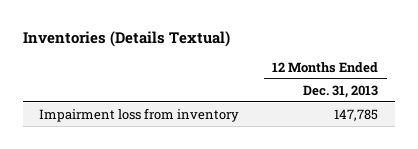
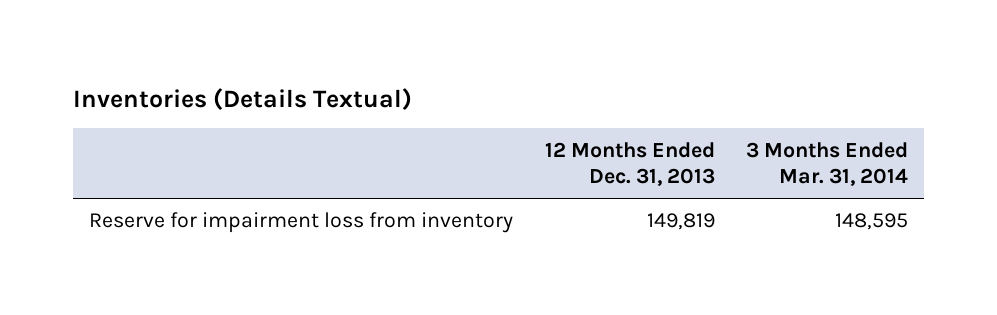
none -> [746,141,909,187] 3 Months Ended Mar. 31, 2014
[39,108,240,123] Impairment loss from inventory -> [88,212,513,234] Reserve for impairment loss from inventory
[334,109,379,122] 147,785 -> [646,213,715,231] 149,819

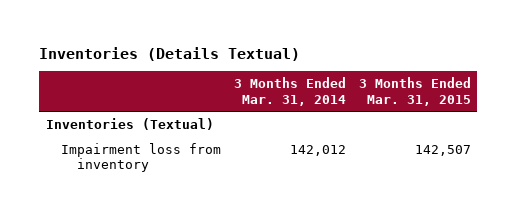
[544,141,715,187] 12 Months Ended Dec. 31, 2013 -> none
none -> [358,77,471,106] 3 Months Ended Mar. 31, 2015
none -> [45,118,214,131] Inventories (Textual)
[88,212,513,234] Reserve for impairment loss from inventory -> [61,143,222,173] Impairment loss from inventory
[835,213,909,231] 148,595 -> [289,145,346,157] 142,012

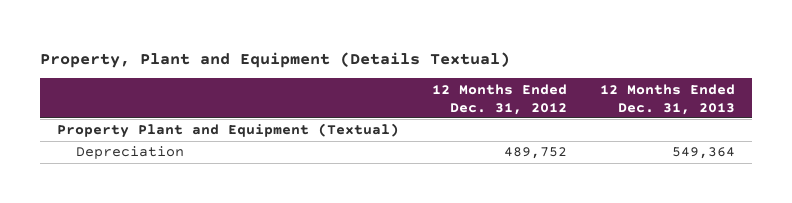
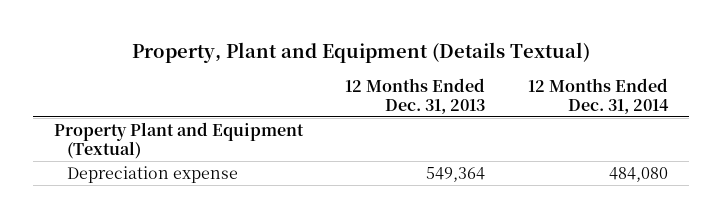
[431,83,567,115] 12 Months Ended Dec. 31, 2012 -> none
none -> [527,77,669,114] 12 Months Ended Dec. 31, 2014
[75,146,184,160] Depreciation -> [66,165,238,183] Depreciation expense

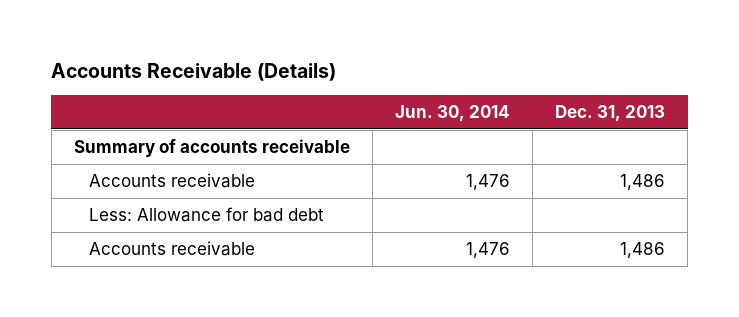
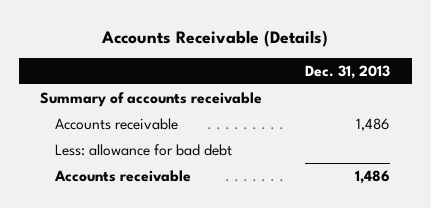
[395,105,511,123] Jun. 30, 2014 -> none
[88,207,324,223] Less: Allowance for bad debt -> [55,143,233,156] Less: allowance for bad debt

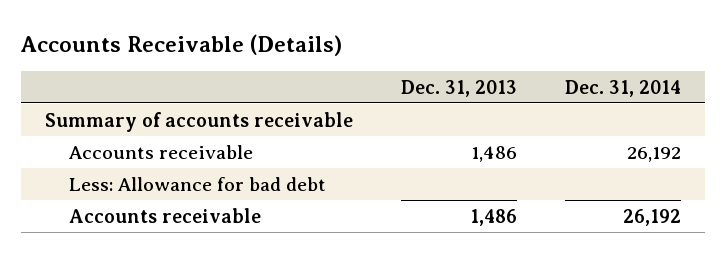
none -> [564,79,681,97] Dec. 31, 2014
[55,143,233,156] Less: allowance for bad debt -> [69,176,327,191] Less: Allowance for bad debt

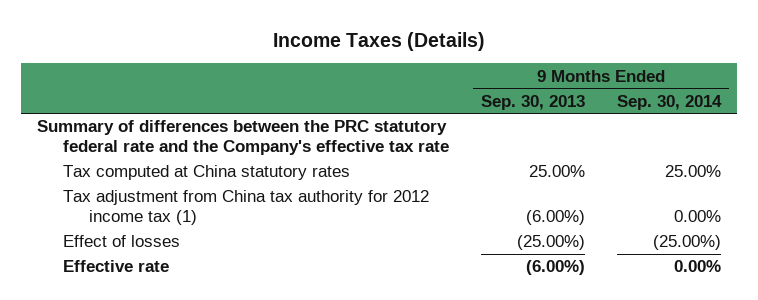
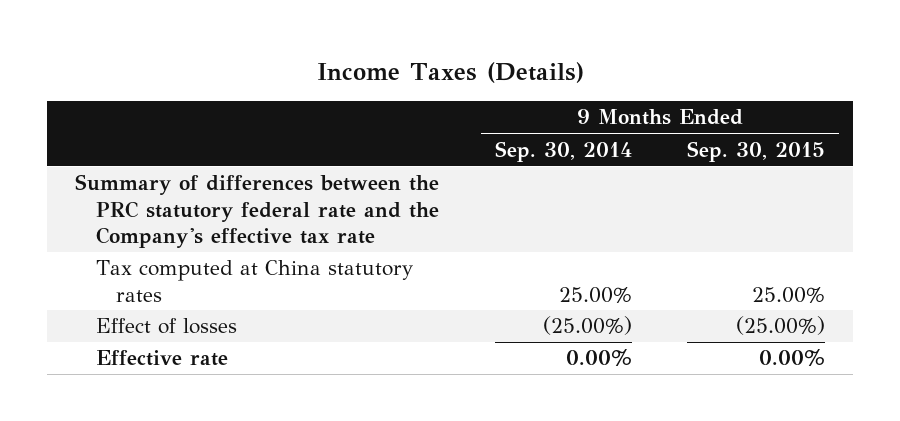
[480,94,585,110] Sep. 30, 2013 -> none
none -> [687,140,826,162] Sep. 30, 2015
[62,190,429,226] Tax adjustment from China tax authority for 2012 income tax (1) -> none

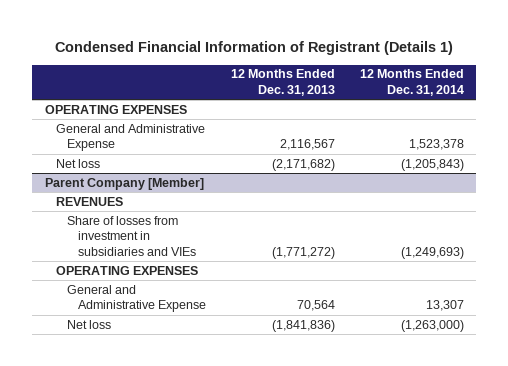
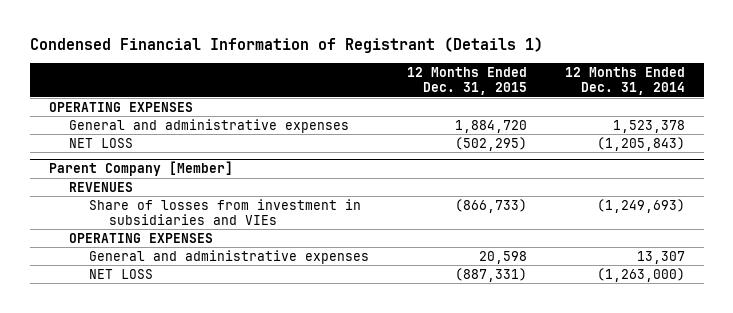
[230,69,335,97] 12 Months Ended Dec. 31, 2013 -> none
none -> [406,67,527,96] 12 Months Ended Dec. 31, 2015
[55,123,205,152] General and Administrative Expense -> [68,118,349,133] General and administrative expenses
[55,158,100,168] Net loss -> [68,137,133,148] NET LOSS
[66,284,206,313] General and Administrative Expense -> [88,249,369,264] General and administrative expenses
[66,319,111,329] Net loss -> [88,268,153,279] NET LOSS

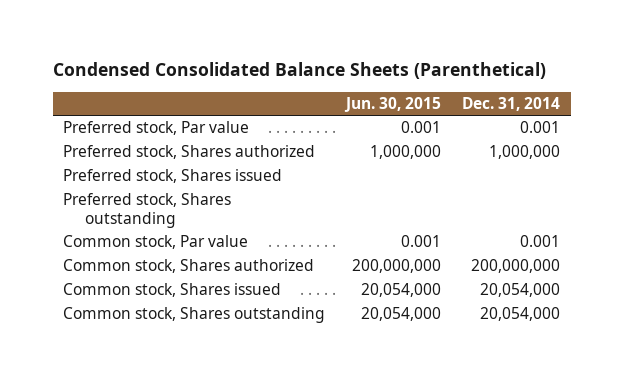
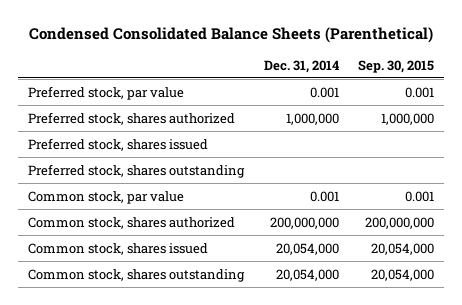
[344,97,442,113] Jun. 30, 2015 -> none
none -> [358,59,435,73] Sep. 30, 2015
[63,121,250,136] Preferred stock, Par value -> [27,85,184,100] Preferred stock, par value
[63,145,316,160] Preferred stock, Shares authorized -> [27,111,235,125] Preferred stock, shares authorized
[63,169,283,184] Preferred stock, Shares issued -> [27,137,208,151] Preferred stock, shares issued
[63,193,232,229] Preferred stock, Shares outstanding -> [27,163,245,178] Preferred stock, shares outstanding
[63,235,249,250] Common stock, Par value -> [27,190,184,204] Common stock, par value
[63,259,315,274] Common stock, Shares authorized -> [27,216,235,229] Common stock, shares authorized
[63,283,282,298] Common stock, Shares issued -> [27,242,208,255] Common stock, shares issued
[63,307,326,324] Common stock, Shares outstanding -> [27,268,245,282] Common stock, shares outstanding

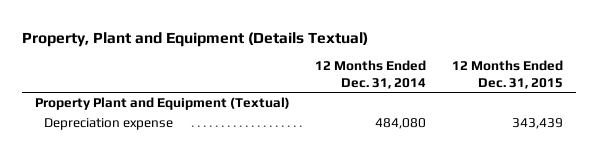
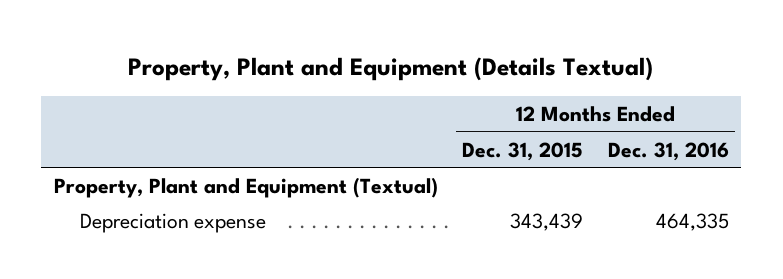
[315,60,427,89] 12 Months Ended Dec. 31, 2014 -> none
none -> [608,141,730,161] Dec. 31, 2016
[34,97,290,111] Property Plant and Equipment (Textual) -> [53,176,438,198] Property, Plant and Equipment (Textual)

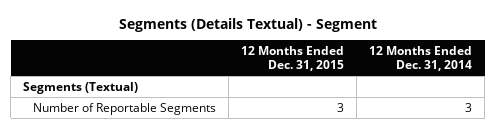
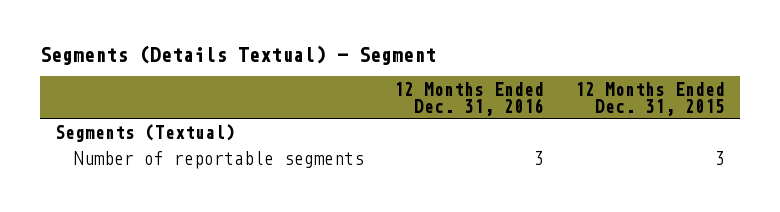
[369,45,473,71] 12 Months Ended Dec. 31, 2014 -> none
none -> [394,81,545,116] 12 Months Ended Dec. 31, 2016
[32,102,216,115] Number of Reportable Segments -> [73,151,364,170] Number of reportable segments

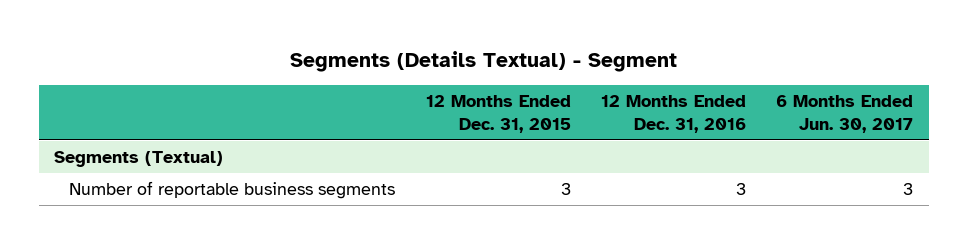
none -> [776,94,914,134] 6 Months Ended Jun. 30, 2017
[73,151,364,170] Number of reportable segments -> [69,180,396,199] Number of reportable business segments

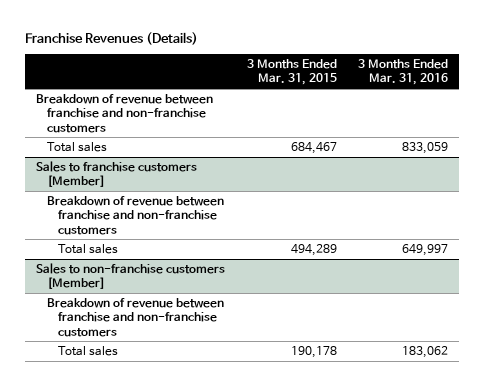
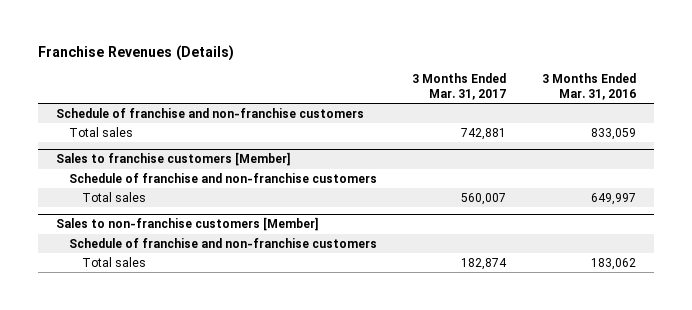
[246,59,337,86] 3 Months Ended Mar. 31, 2015 -> none
none -> [412,73,507,100] 3 Months Ended Mar. 31, 2017
[36,93,214,133] Breakdown of revenue between franchise and non-franchise customers -> [55,107,364,118] Schedule of franchise and non-franchise customers
[46,195,224,235] Breakdown of revenue between franchise and non-franchise customers -> [68,172,377,183] Schedule of franchise and non-franchise customers
[46,297,224,337] Breakdown of revenue between franchise and non-franchise customers -> [68,237,377,248] Schedule of franchise and non-franchise customers

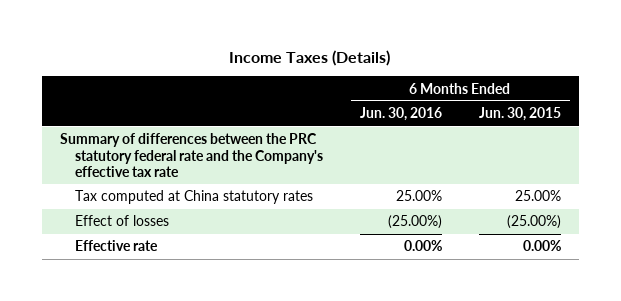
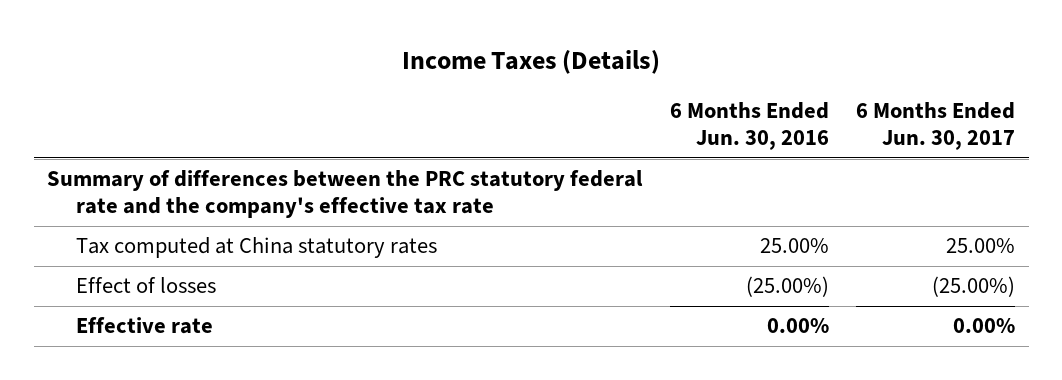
[478,107,561,122] Jun. 30, 2015 -> none
none -> [855,102,1015,150] 6 Months Ended Jun. 30, 2017
[59,133,324,177] Summary of differences between the PRC statutory federal rate and the Company's effective tax rate -> [47,170,644,218] Summary of differences between the PRC statutory federal rate and the company's effective tax rate

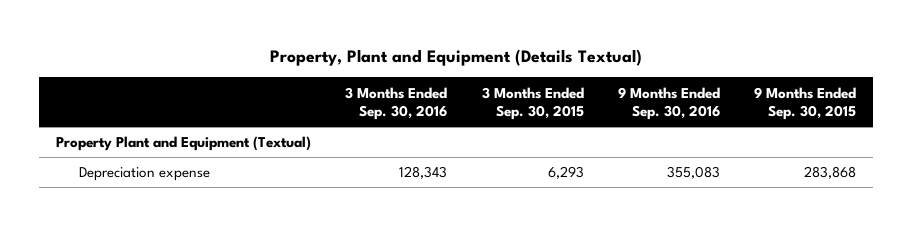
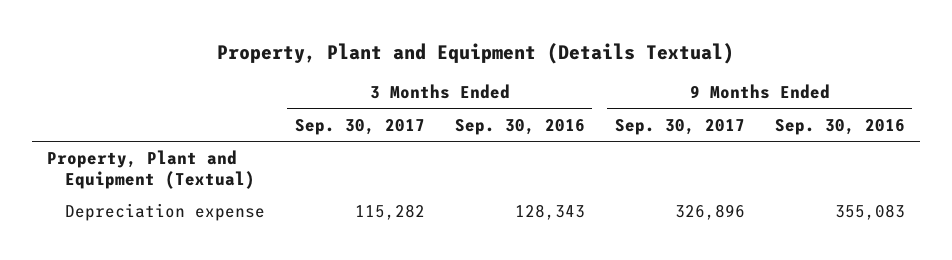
[481,86,584,121] 3 Months Ended Sep. 30, 2015 -> none
[754,86,857,121] 9 Months Ended Sep. 30, 2015 -> none
none -> [294,118,425,135] Sep. 30, 2017
none -> [614,118,745,135] Sep. 30, 2017
[56,136,312,152] Property Plant and Equipment (Textual) -> [46,150,255,189] Property, Plant and Equipment (Textual)

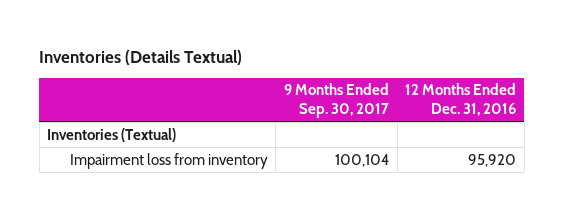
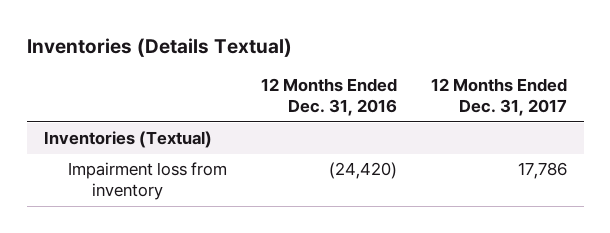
[283,83,389,118] 9 Months Ended Sep. 30, 2017 -> none
none -> [430,78,567,117] 12 Months Ended Dec. 31, 2017
[468,153,517,167] 95,920 -> [328,162,397,180] (24,420)

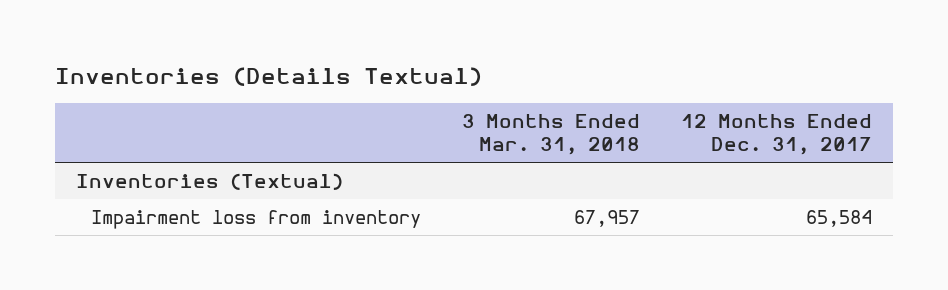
[260,78,397,117] 12 Months Ended Dec. 31, 2016 -> none
none -> [462,114,641,156] 3 Months Ended Mar. 31, 2018
[517,162,567,180] 17,786 -> [806,210,873,228] 65,584

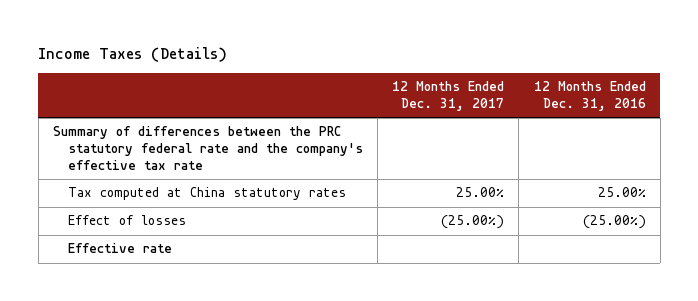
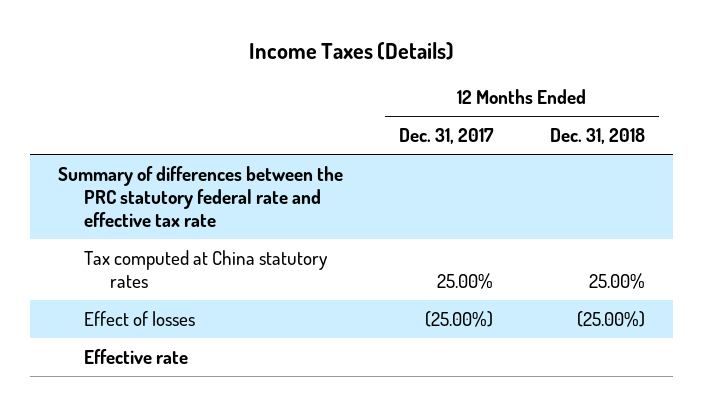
[533,81,646,112] 12 Months Ended Dec. 31, 2016 -> none
none -> [550,128,646,145] Dec. 31, 2018
[52,126,363,170] Summary of differences between the PRC statutory federal rate and the company's effective tax rate -> [57,165,343,228] Summary of differences between the PRC statutory federal rate and effective tax rate

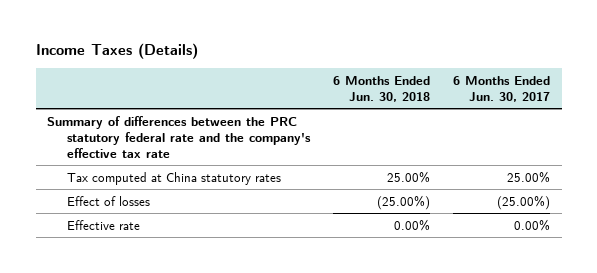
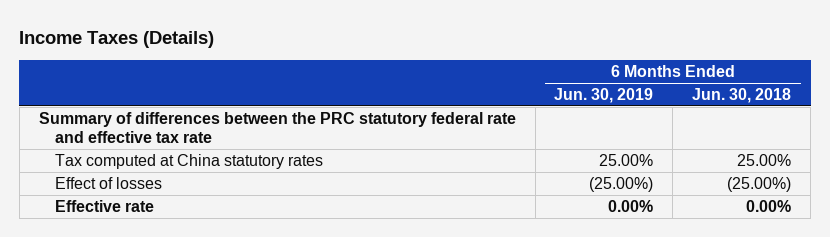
[453,75,551,102] 6 Months Ended Jun. 30, 2017 -> none
none -> [554,88,654,104] Jun. 30, 2019
[47,115,311,158] Summary of differences between the PRC statutory federal rate and the company's effective tax rate -> [38,111,516,143] Summary of differences between the PRC statutory federal rate and effective tax rate

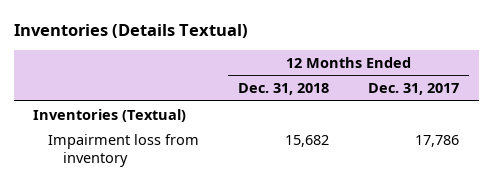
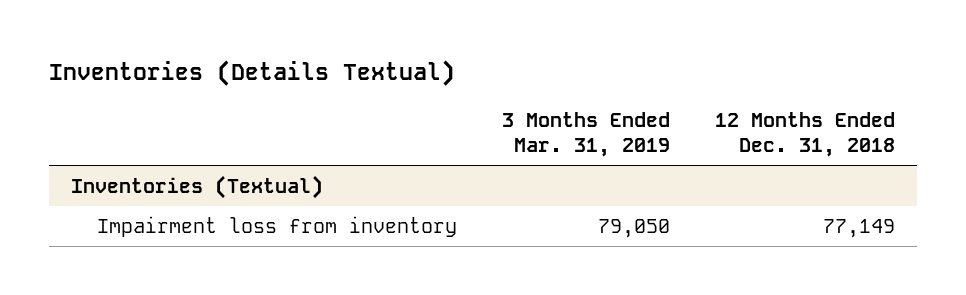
[368,83,460,96] Dec. 31, 2017 -> none
none -> [501,112,670,158] 3 Months Ended Mar. 31, 2019
[285,134,330,147] 15,682 -> [822,219,895,239] 77,149

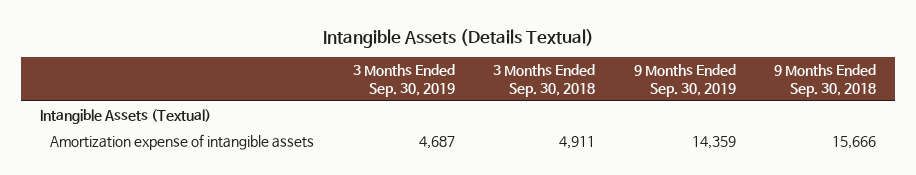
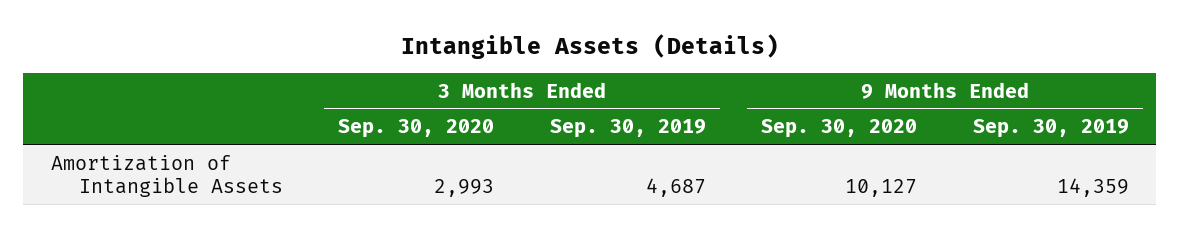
[323,28,595,48] Intangible Assets (Details Textual) -> [400,33,779,59] Intangible Assets (Details)
[493,64,596,97] 3 Months Ended Sep. 30, 2018 -> none
[774,64,877,97] 9 Months Ended Sep. 30, 2018 -> none
none -> [338,119,495,139] Sep. 30, 2020
none -> [761,119,918,139] Sep. 30, 2020
[39,109,211,125] Intangible Assets (Textual) -> none
[50,134,315,151] Amortization expense of intangible assets -> [50,154,283,198] Amortization of Intangible Assets

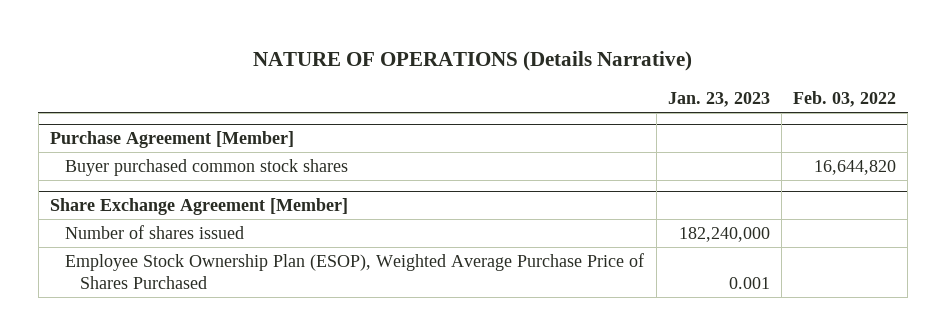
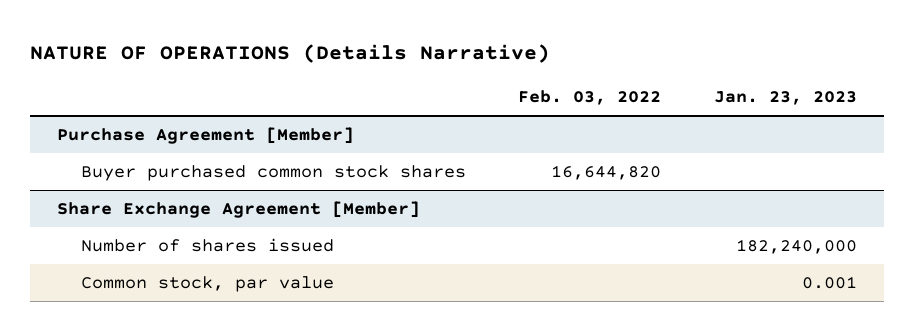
[65,252,645,290] Employee Stock Ownership Plan (ESOP), Weighted Average Purchase Price of Shares Purchased -> [80,275,334,292] Common stock, par value

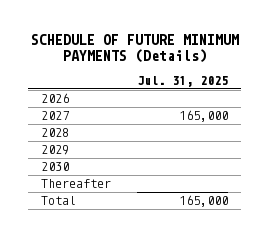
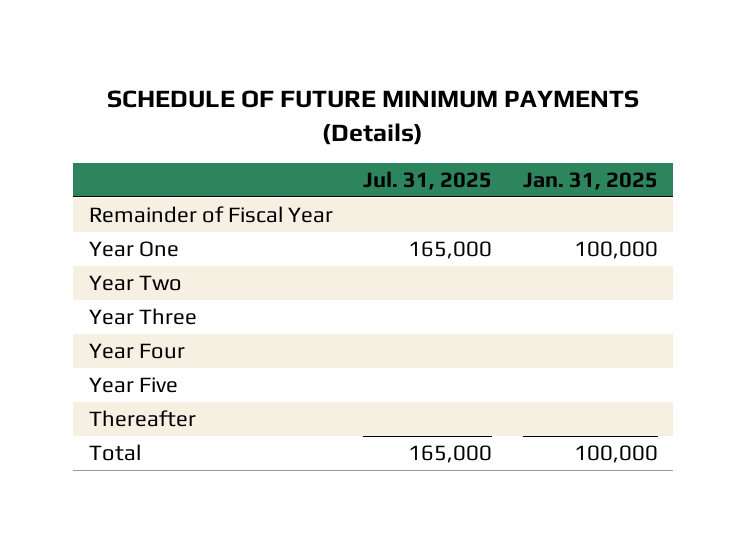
none -> [522,172,658,191] Jan. 31, 2025
[41,93,70,104] 2026 -> [88,205,333,223] Remainder of Fiscal Year
[41,111,70,121] 2027 -> [88,240,179,257] Year One
[41,128,70,138] 2028 -> [88,274,182,291] Year Two
[41,145,70,156] 2029 -> [88,307,197,325] Year Three
[41,162,70,172] 2030 -> [88,342,185,359] Year Four
none -> [88,376,178,393] Year Five

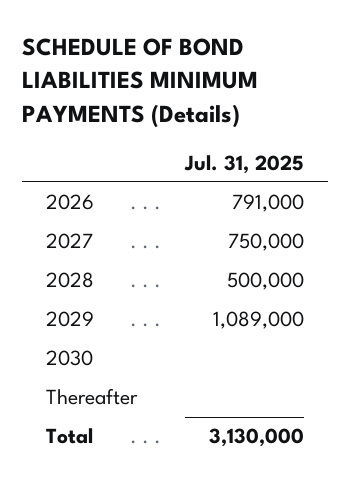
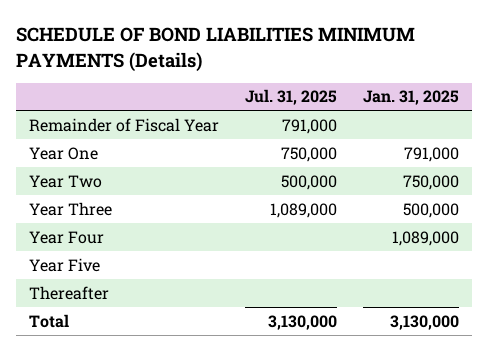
none -> [362,90,459,106] Jan. 31, 2025
[45,194,94,211] 2026 -> [29,117,220,132] Remainder of Fiscal Year
[45,233,93,250] 2027 -> [29,146,99,160] Year One
[45,272,94,289] 2028 -> [29,174,103,188] Year Two
[45,311,94,328] 2029 -> [29,201,113,216] Year Three
[45,350,93,367] 2030 -> [29,230,105,244] Year Four
none -> [29,257,101,272] Year Five

